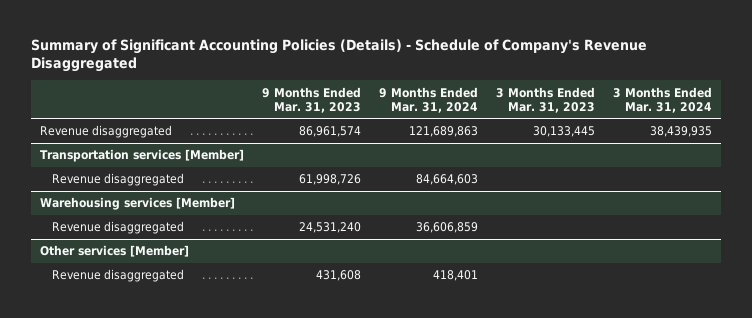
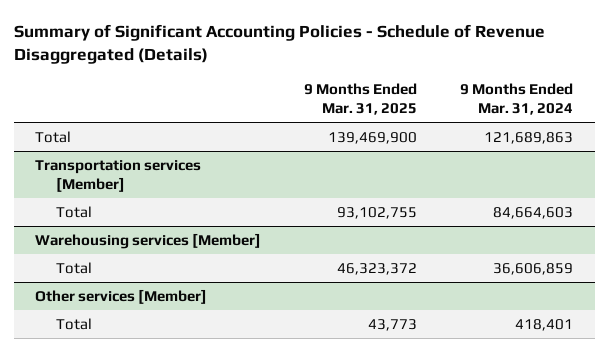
[30,38,647,73] Summary of Significant Accounting Policies (Details) - Schedule of Company's Revenue Disaggregated -> [13,23,545,65] Summary of Significant Accounting Policies - Schedule of Revenue Disaggregated (Details)
[261,86,361,114] 9 Months Ended Mar. 31, 2023 -> none
[496,86,596,114] 3 Months Ended Mar. 31, 2023 -> none
[613,86,713,114] 3 Months Ended Mar. 31, 2024 -> none
none -> [304,82,418,115] 9 Months Ended Mar. 31, 2025
[39,125,172,139] Revenue disaggregated -> [35,130,72,143] Total
[52,173,185,187] Revenue disaggregated -> [55,205,92,218] Total
[52,221,185,235] Revenue disaggregated -> [55,261,92,274] Total
[52,269,185,283] Revenue disaggregated -> [55,317,92,330] Total

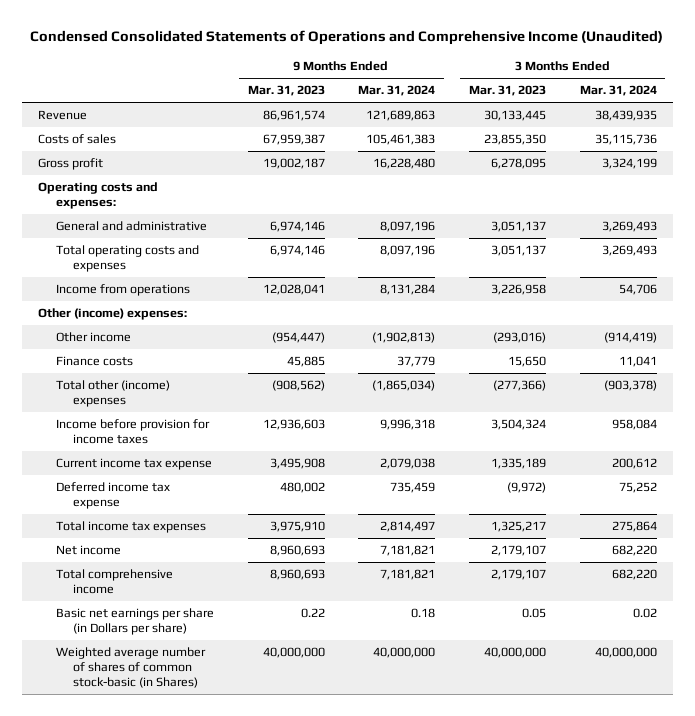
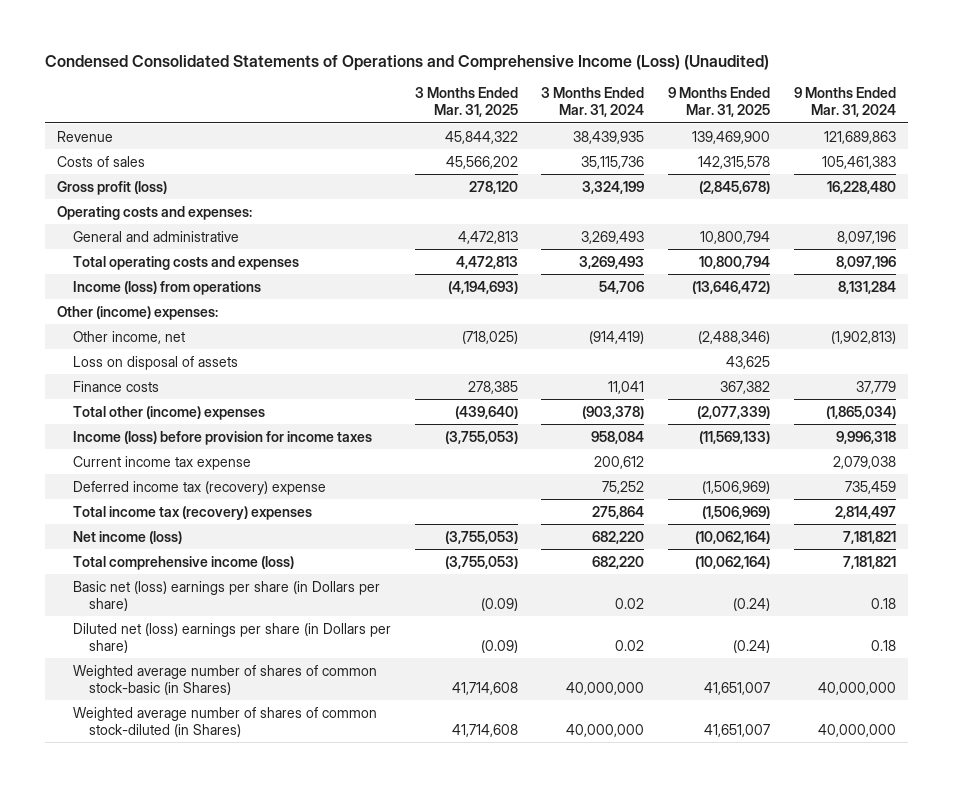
[30,30,664,46] Condensed Consolidated Statements of Operations and Comprehensive Income (Unaudited) -> [45,54,770,71] Condensed Consolidated Statements of Operations and Comprehensive Income (Loss) (Unaudited)
[247,85,325,97] Mar. 31, 2023 -> none
[468,85,546,97] Mar. 31, 2023 -> none
none -> [414,87,518,118] 3 Months Ended Mar. 31, 2025
none -> [667,87,770,118] 9 Months Ended Mar. 31, 2025
[38,158,104,171] Gross profit -> [57,180,168,195] Gross profit (loss)
[55,284,190,297] Income from operations -> [72,280,261,295] Income (loss) from operations
[55,332,131,343] Other income -> [72,330,185,344] Other income, net
none -> [72,355,238,370] Loss on disposal of assets
[55,419,210,445] Income before provision for income taxes -> [72,430,372,445] Income (loss) before provision for income taxes
[55,482,170,510] Deferred income tax expense -> [72,480,326,495] Deferred income tax (recovery) expense
[55,521,206,534] Total income tax expenses -> [72,505,312,520] Total income tax (recovery) expenses
[55,545,121,556] Net income -> [72,530,182,544] Net income (loss)
[55,569,173,595] Total comprehensive income -> [72,555,294,570] Total comprehensive income (loss)
[55,608,214,636] Basic net earnings per share (in Dollars per share) -> [72,580,380,611] Basic net (loss) earnings per share (in Dollars per share)
none -> [72,622,391,653] Diluted net (loss) earnings per share (in Dollars per share)
none -> [72,706,377,737] Weighted average number of shares of common stock-diluted (in Shares)

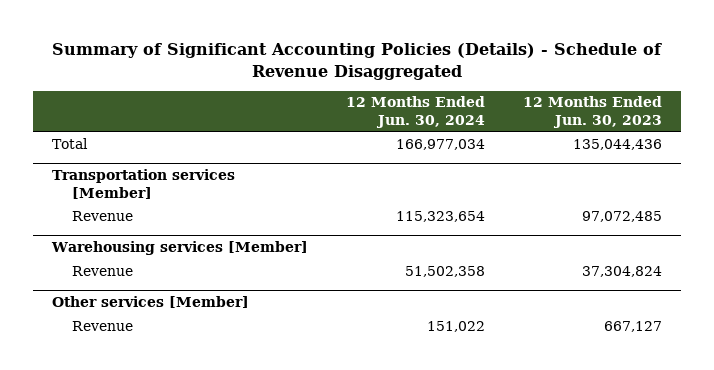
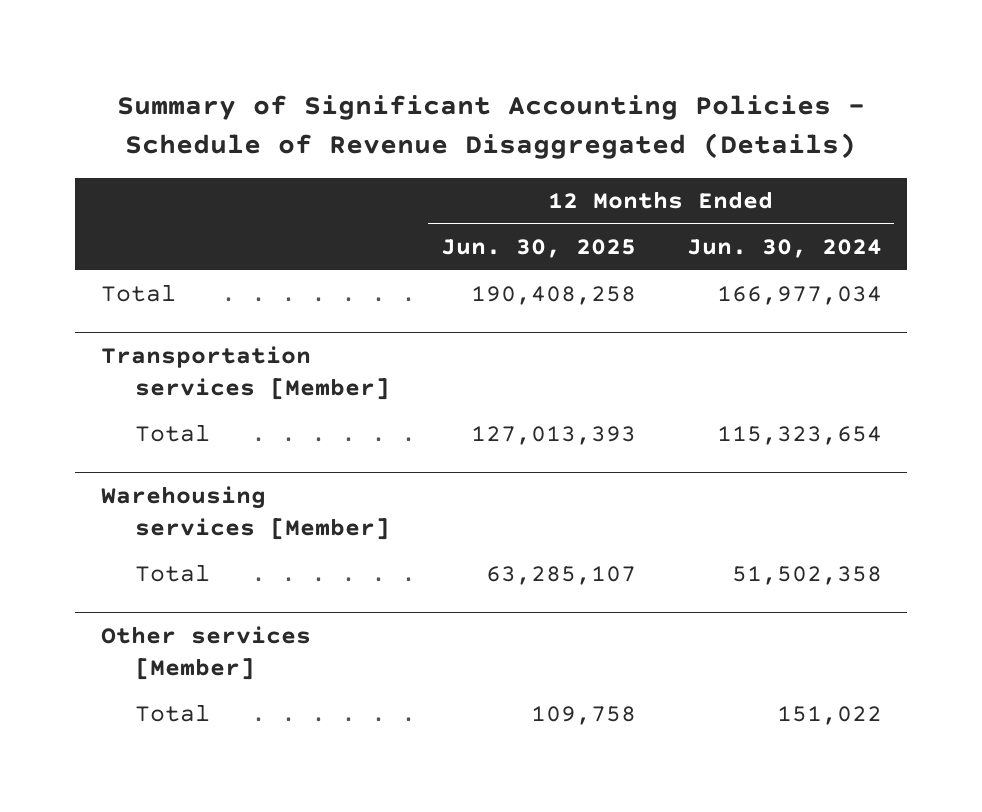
[52,42,663,80] Summary of Significant Accounting Policies (Details) - Schedule of Revenue Disaggregated -> [117,94,866,159] Summary of Significant Accounting Policies - Schedule of Revenue Disaggregated (Details)
[523,96,663,128] 12 Months Ended Jun. 30, 2023 -> none
none -> [440,239,636,259] Jun. 30, 2025
[71,210,133,221] Revenue -> [135,424,211,443] Total
[71,265,133,276] Revenue -> [135,564,211,583] Total
[71,320,133,331] Revenue -> [135,704,211,723] Total

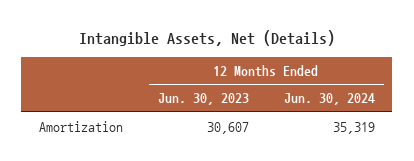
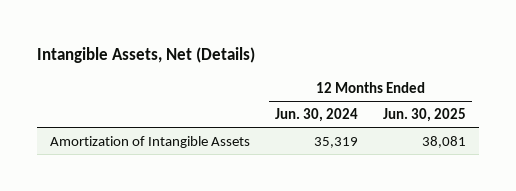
[157,93,249,106] Jun. 30, 2023 -> none
none -> [383,108,467,123] Jun. 30, 2025
[38,121,123,133] Amortization -> [49,135,250,148] Amortization of Intangible Assets

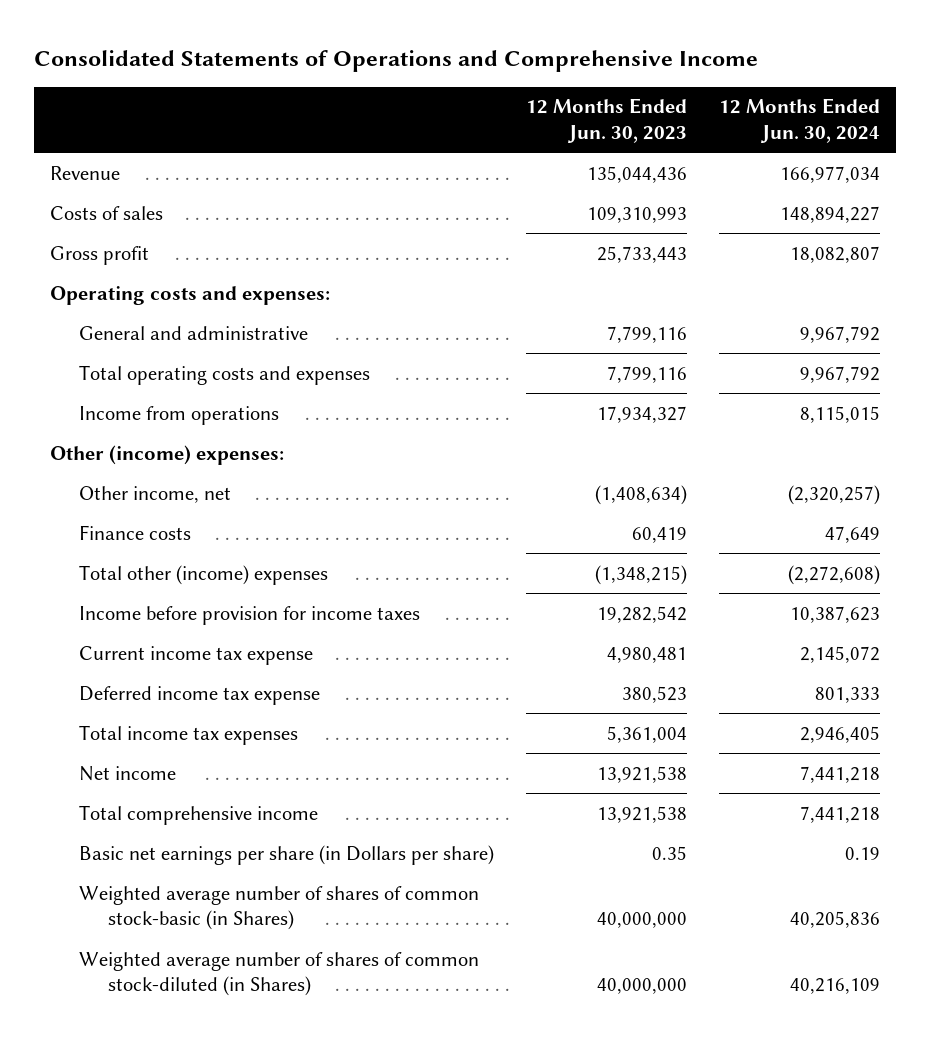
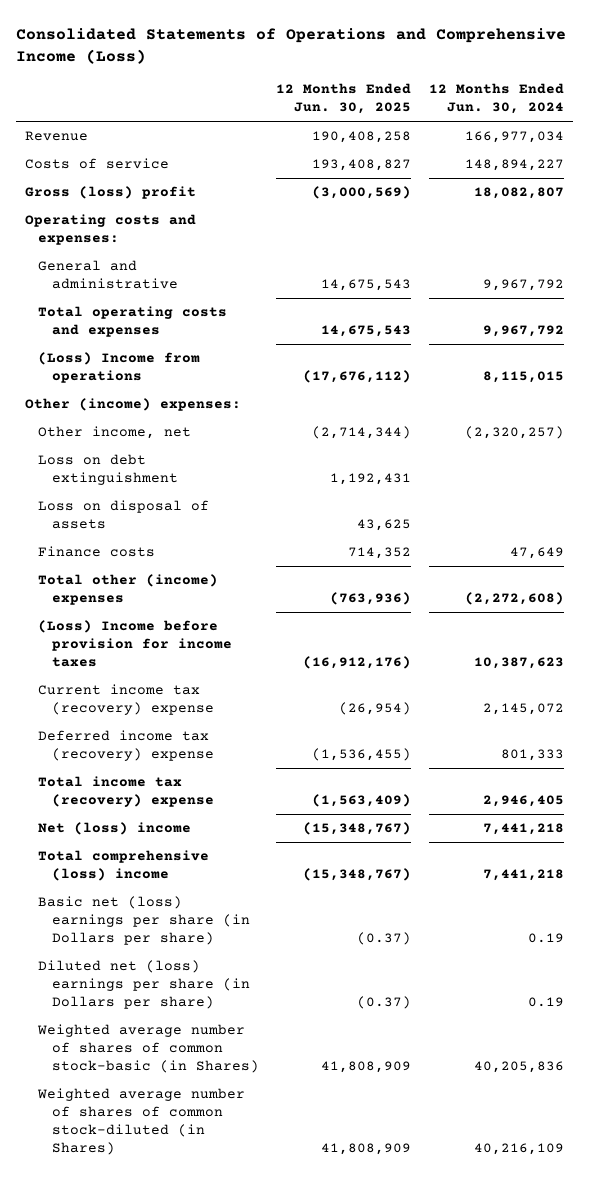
[34,50,759,73] Consolidated Statements of Operations and Comprehensive Income -> [16,27,567,64] Consolidated Statements of Operations and Comprehensive Income (Loss)
[526,98,688,144] 12 Months Ended Jun. 30, 2023 -> none
none -> [276,83,412,115] 12 Months Ended Jun. 30, 2025
[50,205,164,220] Costs of sales -> [25,158,170,170] Costs of service
[50,245,150,265] Gross profit -> [25,186,197,200] Gross (loss) profit
[79,405,280,425] Income from operations -> [38,352,201,384] (Loss) Income from operations
none -> [38,454,178,486] Loss on debt extinguishment
none -> [38,500,210,530] Loss on disposal of assets
[79,605,421,625] Income before provision for income taxes -> [38,620,232,668] (Loss) Income before provision for income taxes
[79,645,314,665] Current income tax expense -> [38,684,214,716] Current income tax (recovery) expense
[79,685,321,705] Deferred income tax expense -> [38,730,214,762] Deferred income tax (recovery) expense
[79,724,299,745] Total income tax expenses -> [38,776,214,808] Total income tax (recovery) expense
[79,765,177,781] Net income -> [38,822,192,836] Net (loss) income
[79,804,319,825] Total comprehensive income -> [38,850,210,882] Total comprehensive (loss) income
[79,844,495,865] Basic net earnings per share (in Dollars per share) -> [38,896,250,946] Basic net (loss) earnings per share (in Dollars per share)
none -> [38,960,250,1010] Diluted net (loss) earnings per share (in Dollars per share)

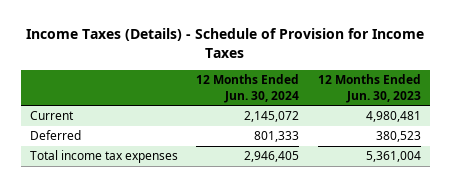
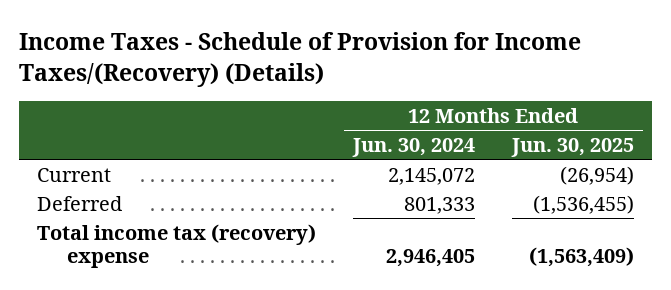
[26,28,425,59] Income Taxes (Details) - Schedule of Provision for Income Taxes -> [19,32,582,87] Income Taxes - Schedule of Provision for Income Taxes/(Recovery) (Details)
[317,74,421,103] 12 Months Ended Jun. 30, 2023 -> none
none -> [510,137,634,157] Jun. 30, 2025
[29,150,178,164] Total income tax expenses -> [37,223,317,269] Total income tax (recovery) expense

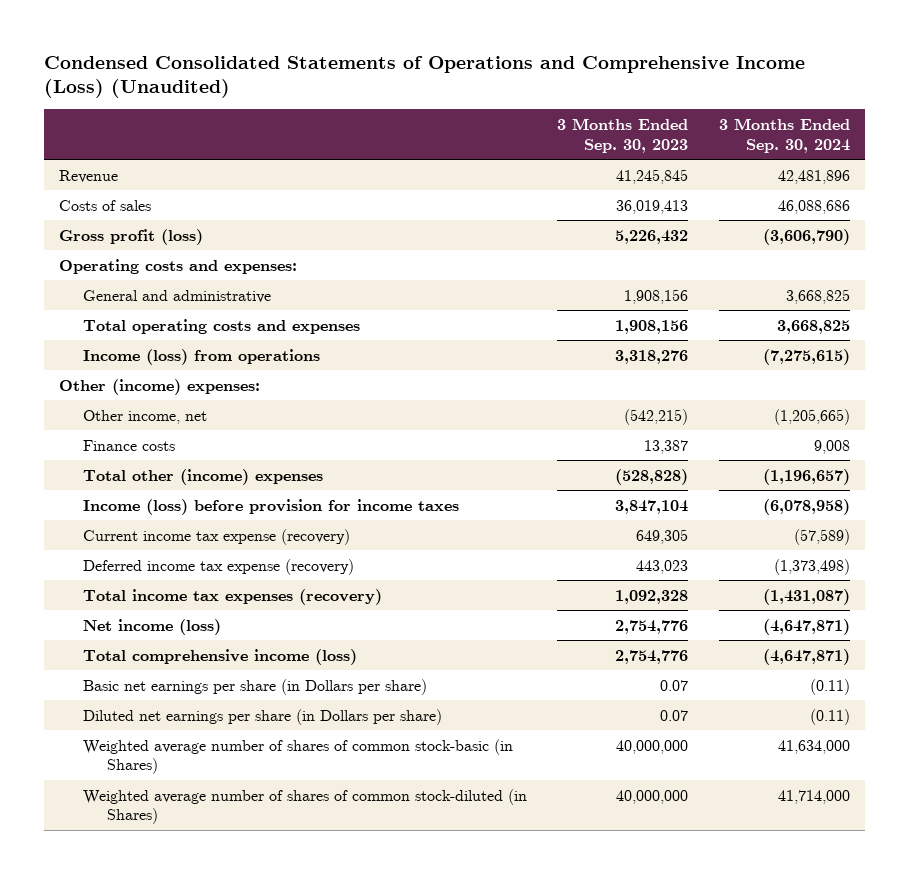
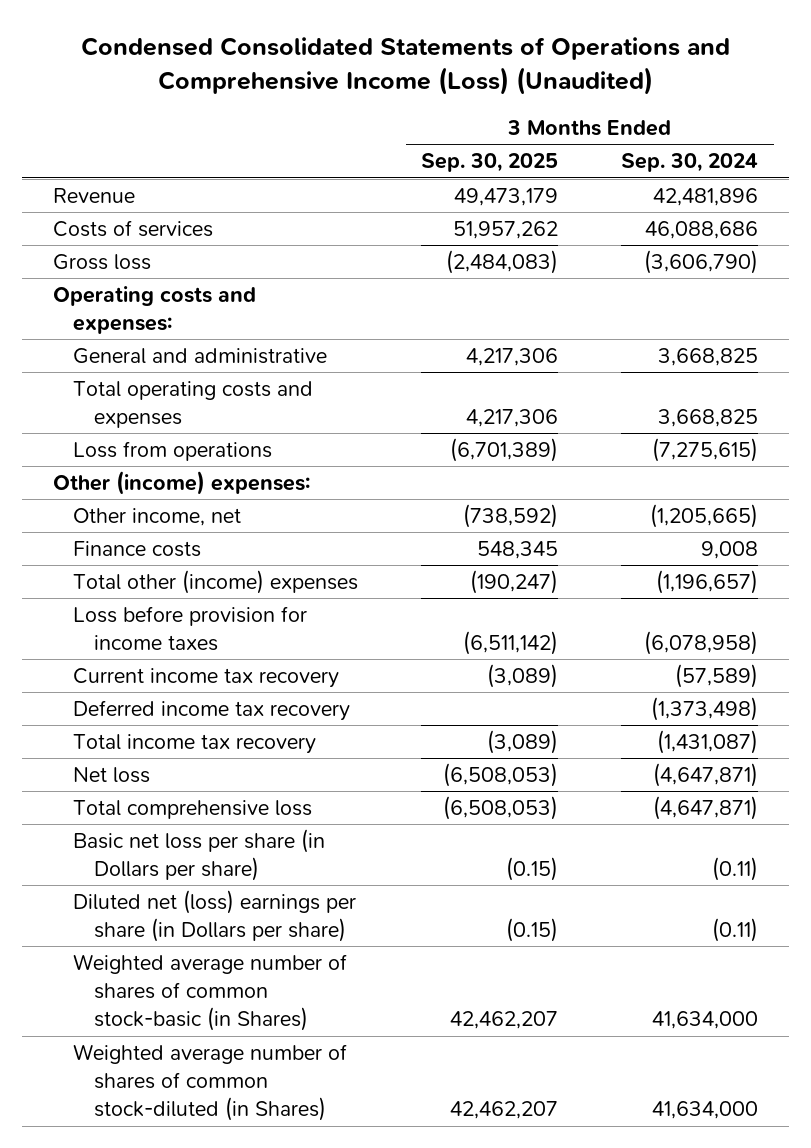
[557,118,689,153] 3 Months Ended Sep. 30, 2023 -> none
none -> [421,153,559,173] Sep. 30, 2025
[58,199,151,211] Costs of sales -> [53,220,214,238] Costs of services
[58,228,203,245] Gross profit (loss) -> [53,254,152,271] Gross loss
[82,348,320,365] Income (loss) from operations -> [73,441,273,462] Loss from operations
[82,498,459,515] Income (loss) before provision for income taxes -> [73,606,308,652] Loss before provision for income taxes
[82,528,350,545] Current income tax expense (recovery) -> [73,668,340,689] Current income tax recovery
[82,558,354,575] Deferred income tax expense (recovery) -> [73,700,351,722] Deferred income tax recovery
[82,588,382,605] Total income tax expenses (recovery) -> [73,734,317,755] Total income tax recovery
[82,618,221,635] Net income (loss) -> [73,767,151,784] Net loss
[82,648,357,665] Total comprehensive income (loss) -> [73,800,313,820] Total comprehensive loss
[82,678,427,695] Basic net earnings per share (in Dollars per share) -> [73,829,326,882] Basic net loss per share (in Dollars per share)
[82,708,442,725] Diluted net earnings per share (in Dollars per share) -> [73,890,357,943] Diluted net (loss) earnings per share (in Dollars per share)
[777,789,850,804] 41,714,000 -> [651,1101,758,1120] 41,634,000

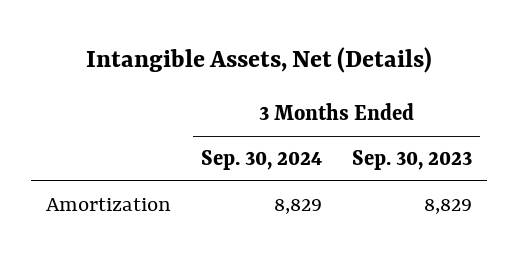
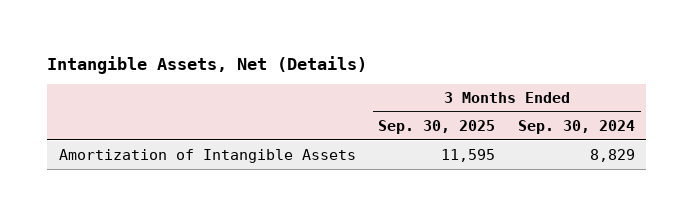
[352,150,473,171] Sep. 30, 2023 -> none
none -> [378,120,496,135] Sep. 30, 2025
[45,198,171,212] Amortization -> [58,149,356,164] Amortization of Intangible Assets

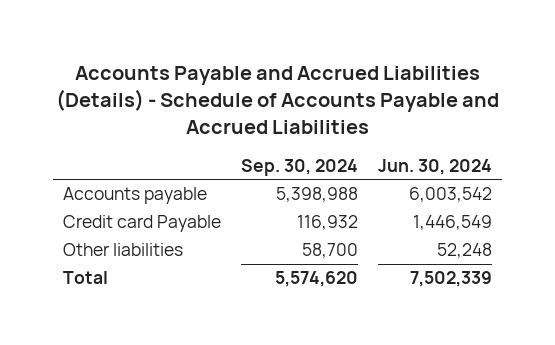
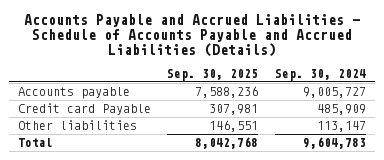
[55,66,499,135] Accounts Payable and Accrued Liabilities (Details) - Schedule of Accounts Payable and Accrued Liabilities -> [23,13,360,58] Accounts Payable and Accrued Liabilities - Schedule of Accounts Payable and Accrued Liabilities (Details)
[377,158,492,175] Jun. 30, 2024 -> none
none -> [167,68,259,81] Sep. 30, 2025
[276,187,359,203] 5,398,988 -> [303,86,367,98] 9,005,727
[297,215,359,231] 116,932 -> [317,103,367,115] 485,909
[302,243,359,259] 58,700 -> [317,120,367,132] 113,147
[275,271,359,288] 5,574,620 -> [303,136,367,149] 9,604,783

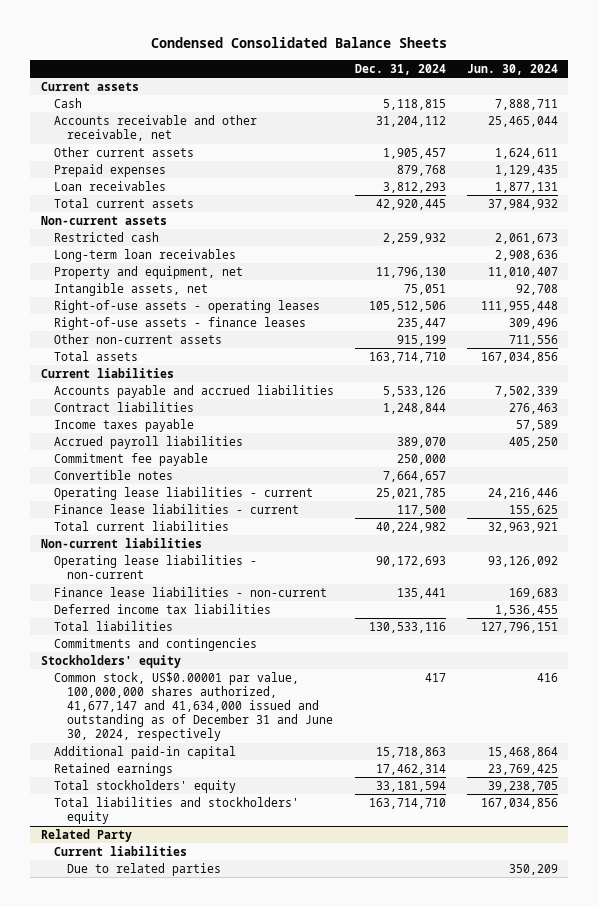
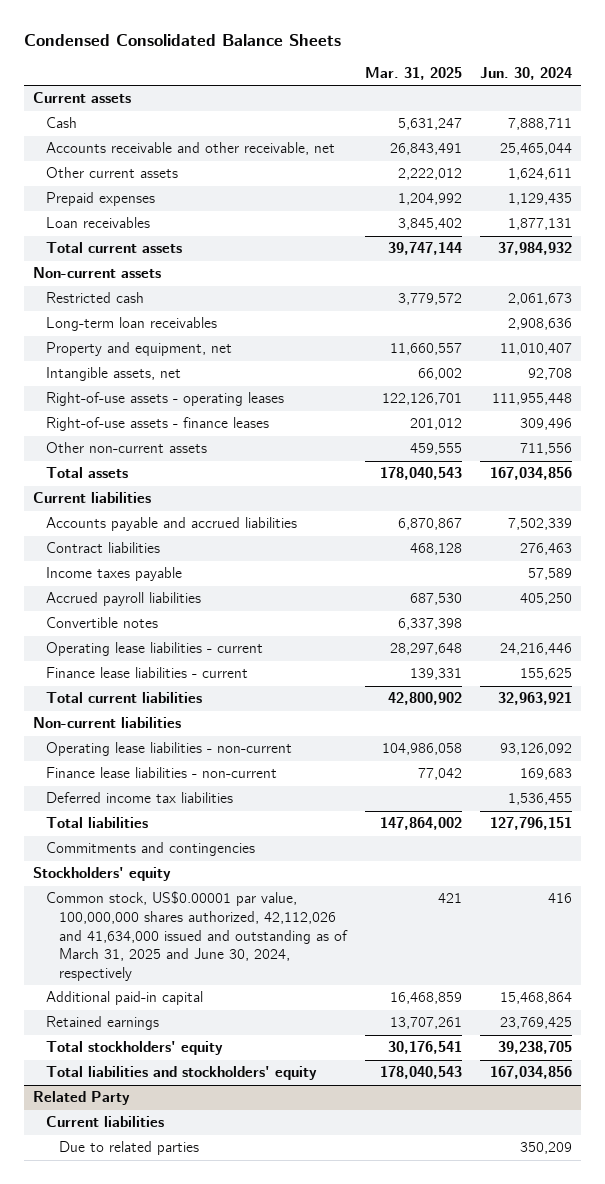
[354,63,446,75] Dec. 31, 2024 -> none
none -> [365,66,463,80] Mar. 31, 2025
[53,452,208,466] Commitment fee payable -> none
[53,671,334,742] Common stock, US$0.00001 par value, 100,000,000 shares authorized, 41,677,147 and 41,634,000 issued and outstanding as of December 31 and June 30, 2024, respectively -> [45,891,349,981] Common stock, US$0.00001 par value, 100,000,000 shares authorized, 42,112,026 and 41,634,000 issued and outstanding as of March 31, 2025 and June 30, 2024, respectively

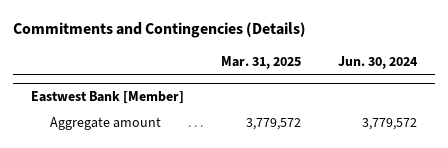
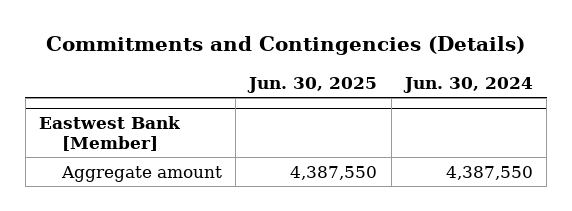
[220,56,301,70] Mar. 31, 2025 -> none
none -> [247,76,378,93] Jun. 30, 2025
[361,117,417,130] 3,779,572 -> [445,165,533,180] 4,387,550

